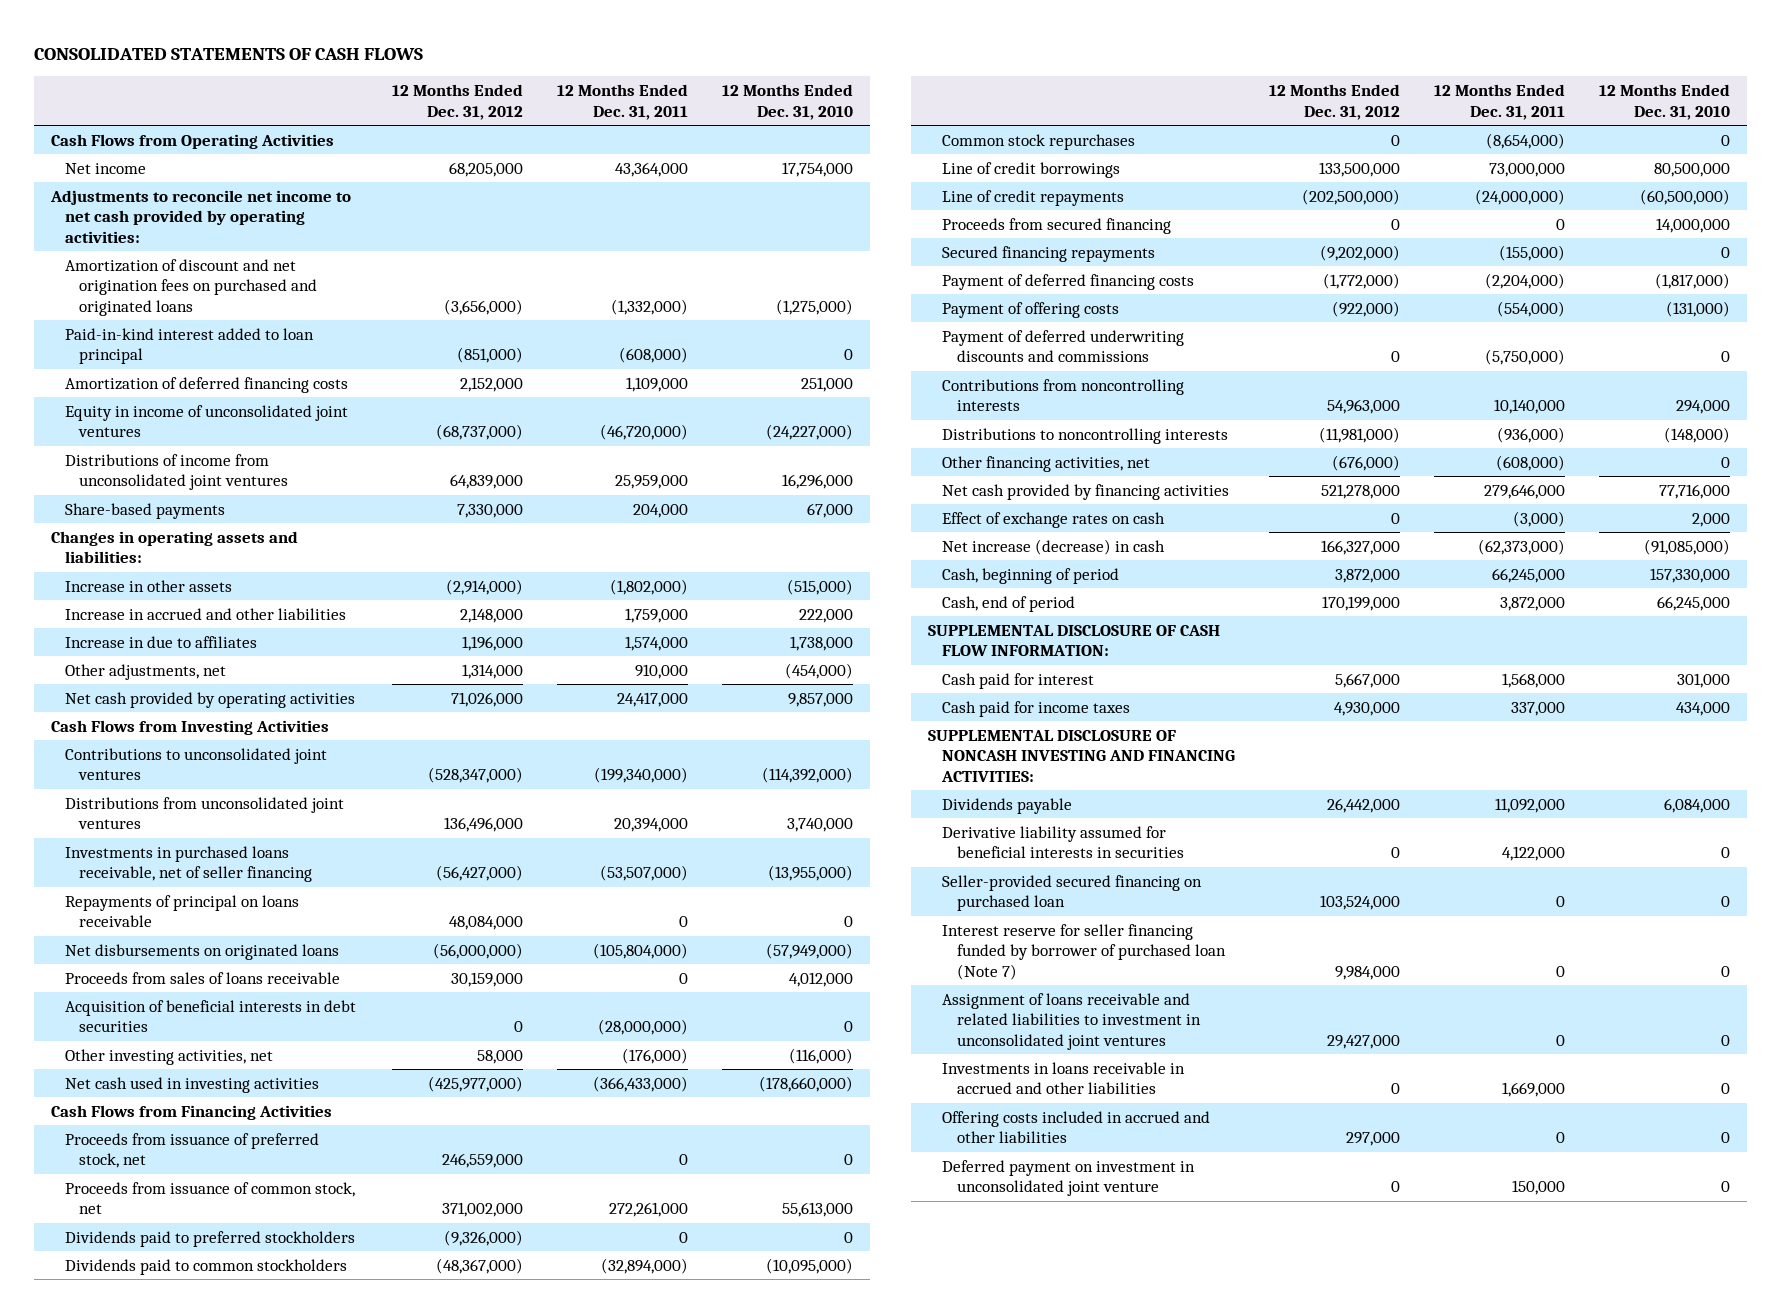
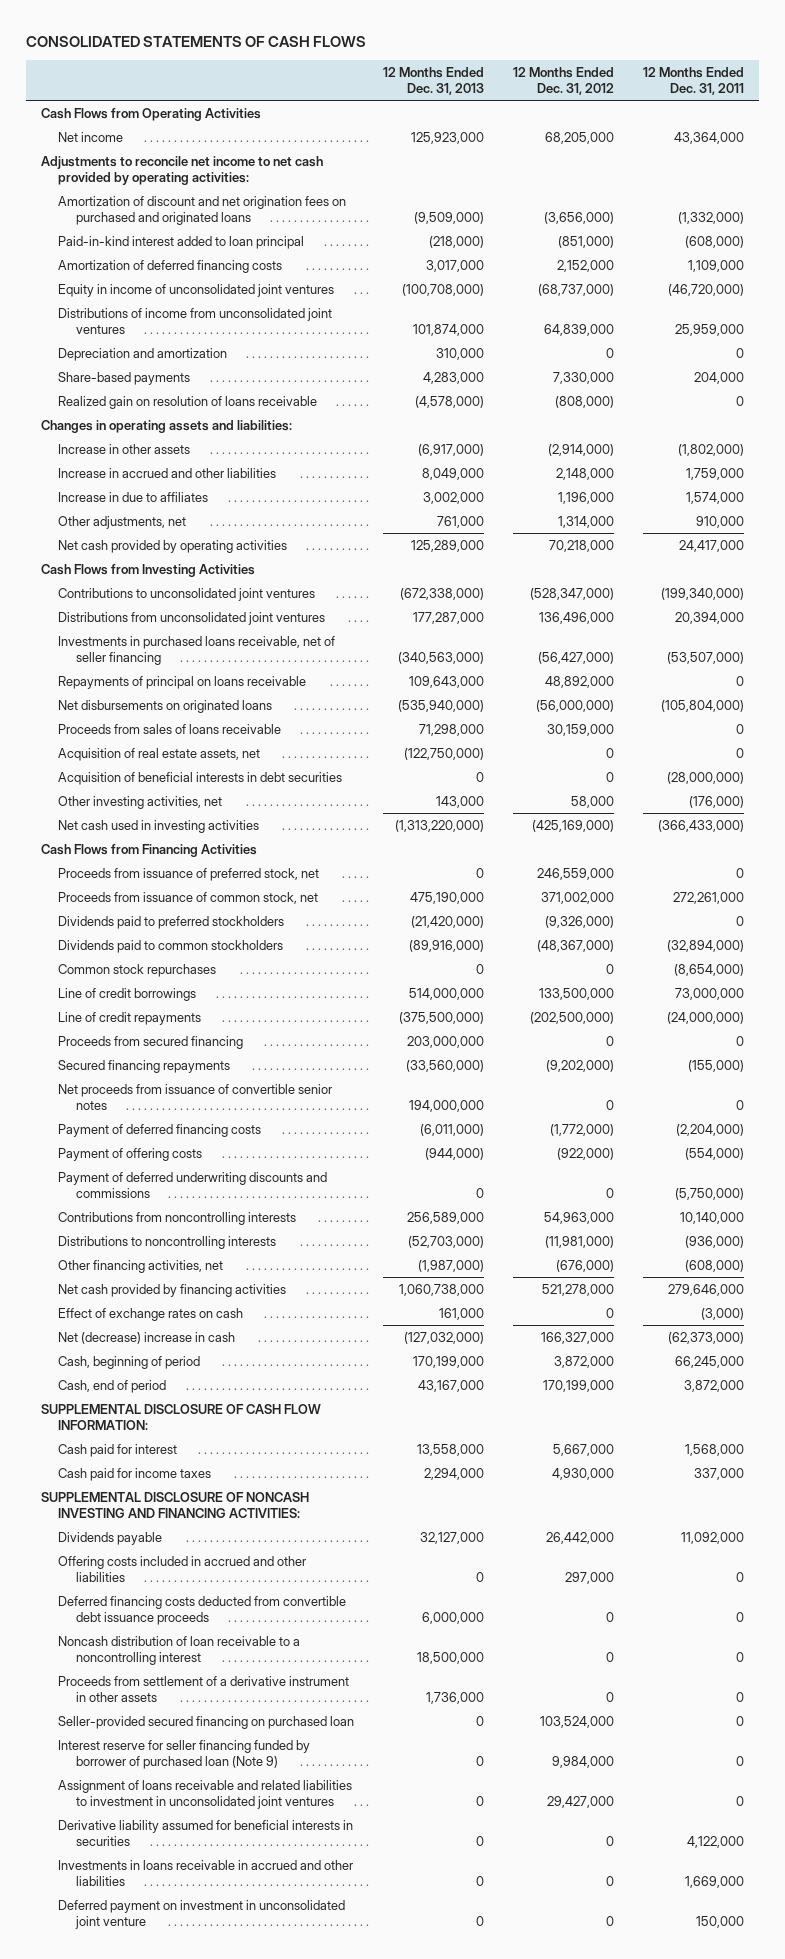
[721,84,853,120] 12 Months Ended Dec. 31, 2010 -> none
none -> [383,66,485,95] 12 Months Ended Dec. 31, 2013
none -> [58,347,228,361] Depreciation and amortization
none -> [58,395,318,409] Realized gain on resolution of loans receivable
[450,691,523,707] 71,026,000 -> [549,539,615,552] 70,218,000
[448,916,523,931] 48,084,000 -> [545,675,615,688] 48,892,000
none -> [58,747,261,761] Acquisition of real estate assets, net
[427,1075,523,1092] (425,977,000) -> [532,819,615,832] (425,169,000)
none -> [58,1083,333,1110] Net proceeds from issuance of convertible senior notes
[942,538,1166,555] Net increase (decrease) in cash -> [58,1331,236,1344] Net (decrease) increase in cash
[942,1110,1211,1144] Offering costs included in accrued and other liabilities -> [58,1555,307,1582] Offering costs included in accrued and other liabilities
none -> [58,1595,347,1625] Deferred financing costs deducted from convertible debt issuance proceeds
none -> [58,1635,301,1665] Noncash distribution of loan receivable to a noncontrolling interest
none -> [58,1675,350,1702] Proceeds from settlement of a derivative instrument in other assets
[942,923,1226,980] Interest reserve for seller financing funded by borrower of purchased loan (Note 7) -> [58,1739,311,1769] Interest reserve for seller financing funded by borrower of purchased loan (Note 9)
[942,825,1184,859] Derivative liability assumed for beneficial interests in securities -> [58,1819,354,1846] Derivative liability assumed for beneficial interests in securities

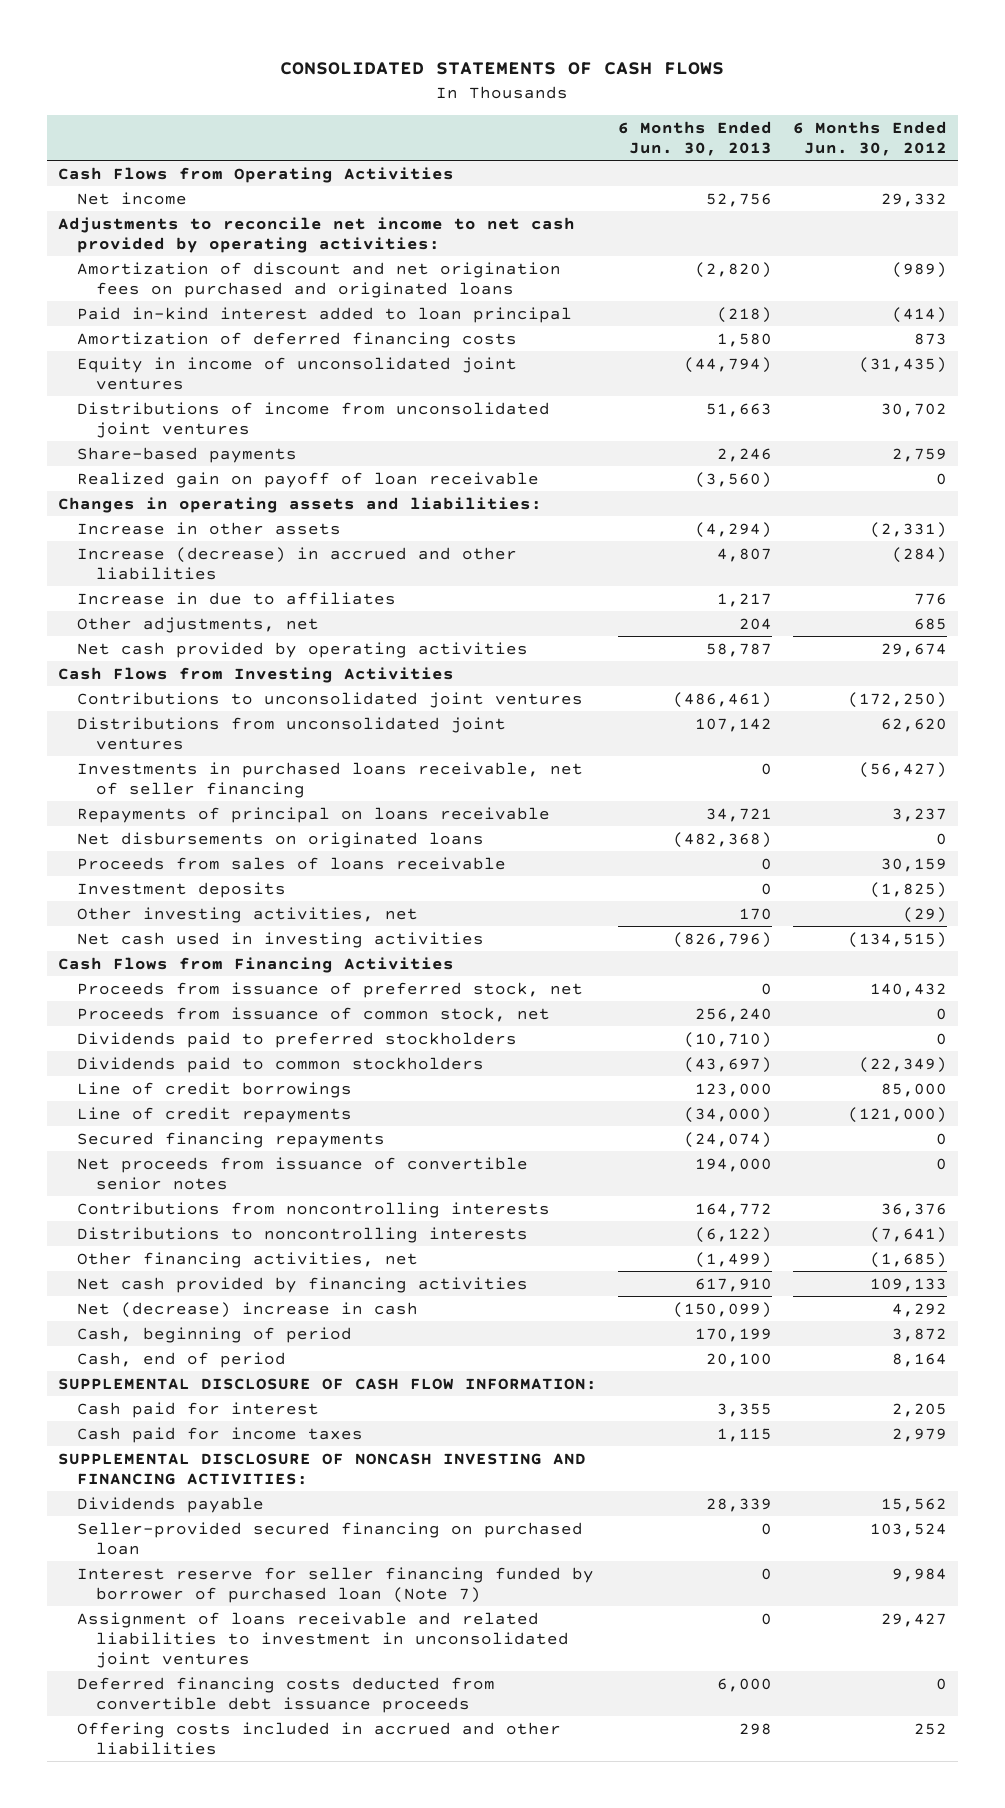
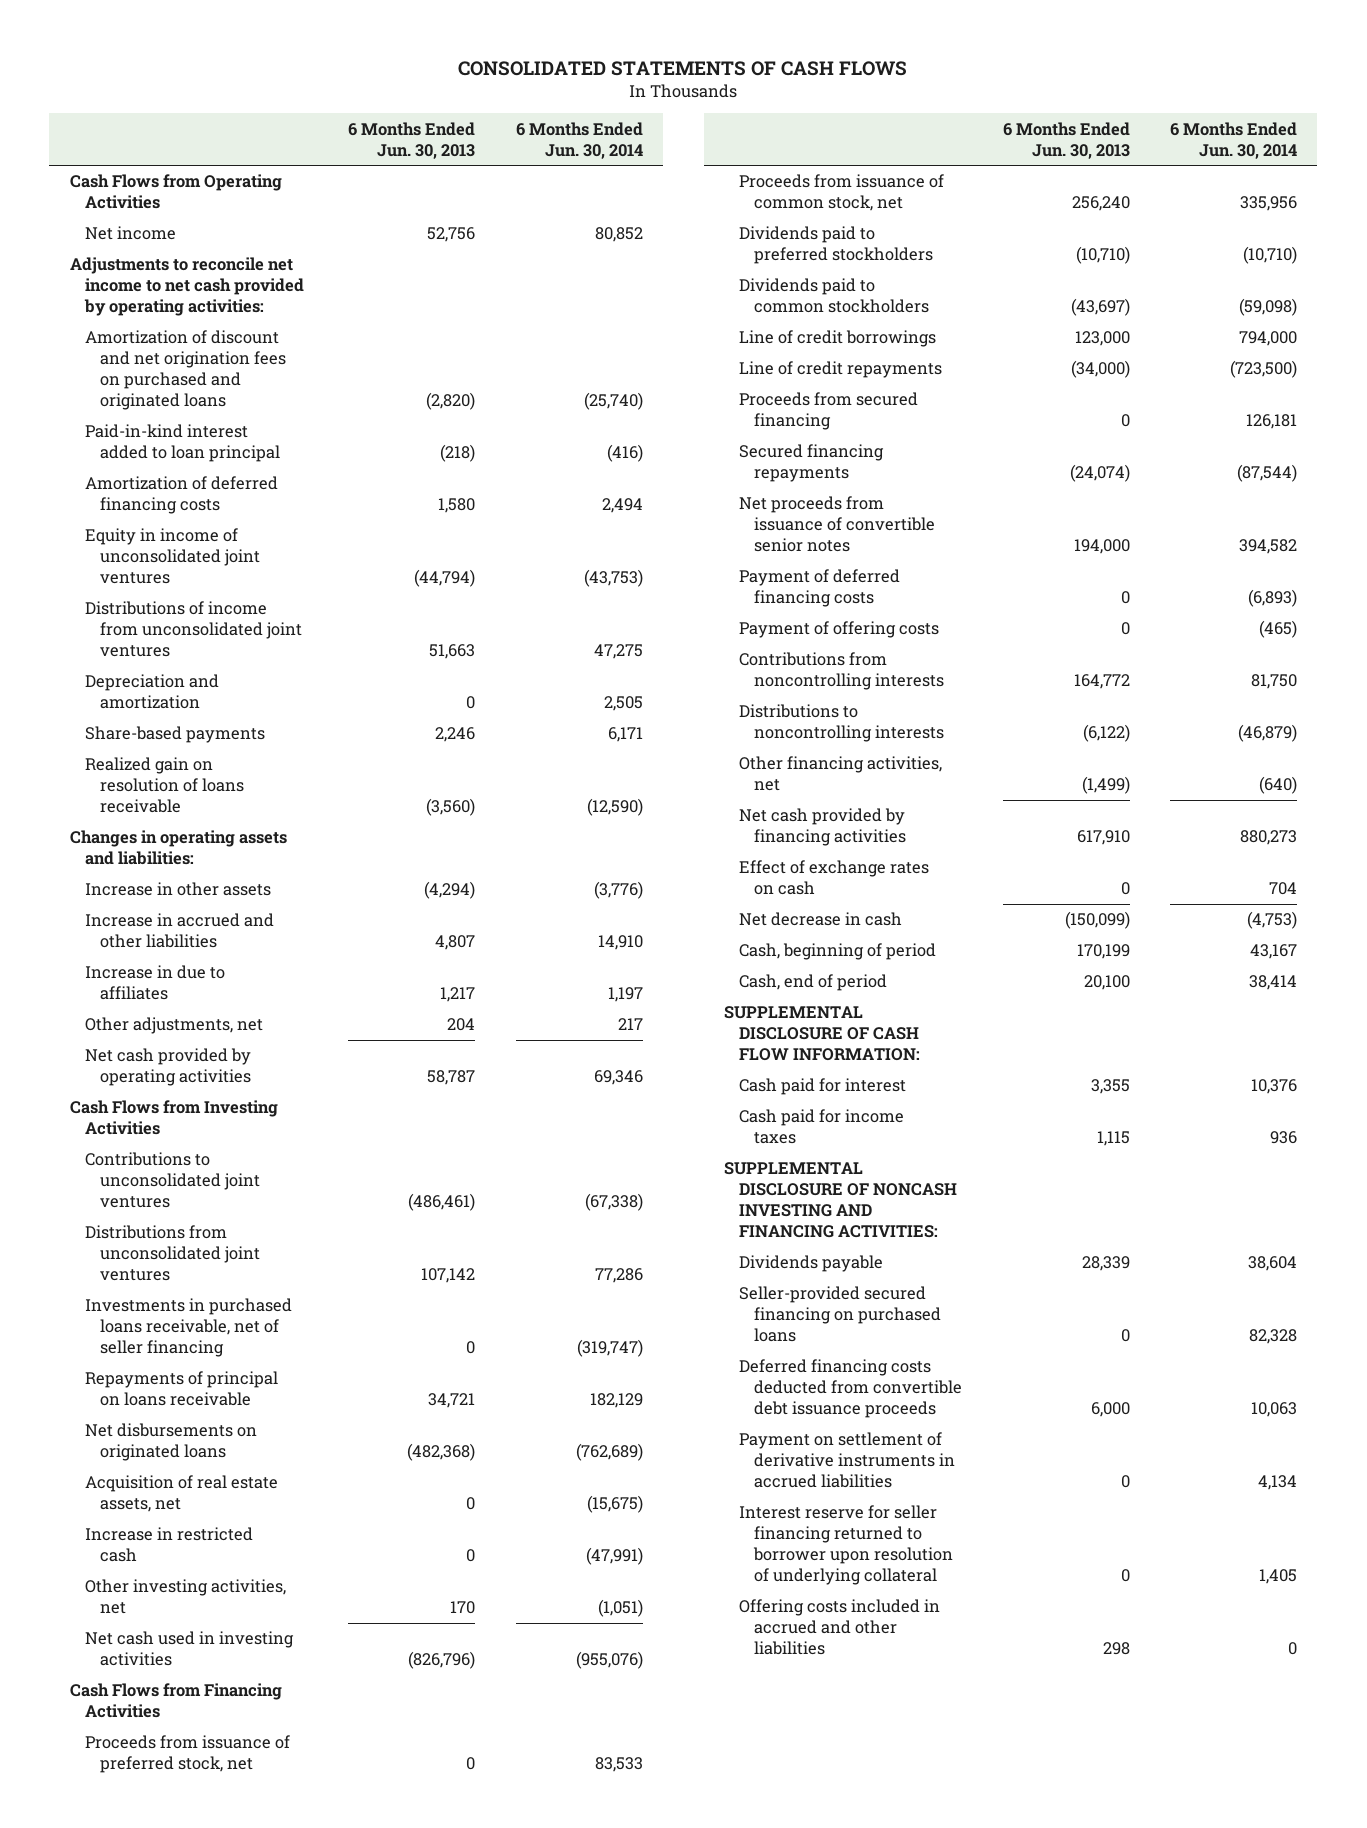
[793,120,948,157] 6 Months Ended Jun. 30, 2012 -> none
none -> [515,121,643,159] 6 Months Ended Jun. 30, 2014
[76,306,572,323] Paid in-kind interest added to loan principal -> [84,424,280,463] Paid-in-kind interest added to loan principal
none -> [84,674,219,710] Depreciation and amortization
[76,471,539,488] Realized gain on payoff of loan receivable -> [84,757,244,814] Realized gain on resolution of loans receivable
[76,546,517,580] Increase (decrease) in accrued and other liabilities -> [84,913,274,949] Increase in accrued and other liabilities
[76,856,506,870] Proceeds from sales of loans receivable -> none
[76,881,286,898] Investment deposits -> none
none -> [84,1475,278,1513] Acquisition of real estate assets, net
none -> [84,1527,253,1563] Increase in restricted cash
none -> [739,392,919,431] Proceeds from secured financing
none -> [739,569,901,608] Payment of deferred financing costs
none -> [739,621,940,639] Payment of offering costs
none -> [739,860,930,896] Effect of exchange rates on cash
[76,1301,418,1318] Net (decrease) increase in cash -> [739,912,903,927] Net decrease in cash
[76,1566,594,1603] Interest reserve for seller financing funded by borrower of purchased loan (Note 7) -> none
[76,1611,569,1669] Assignment of loans receivable and related liabilities to investment in unconsolidated joint ventures -> none
[76,1521,583,1555] Seller-provided secured financing on purchased loan -> [739,1286,942,1343] Seller-provided secured financing on purchased loans
none -> [739,1432,956,1489] Payment on settlement of derivative instruments in accrued liabilities
none -> [739,1505,954,1586] Interest reserve for seller financing returned to borrower upon resolution of underlying collateral

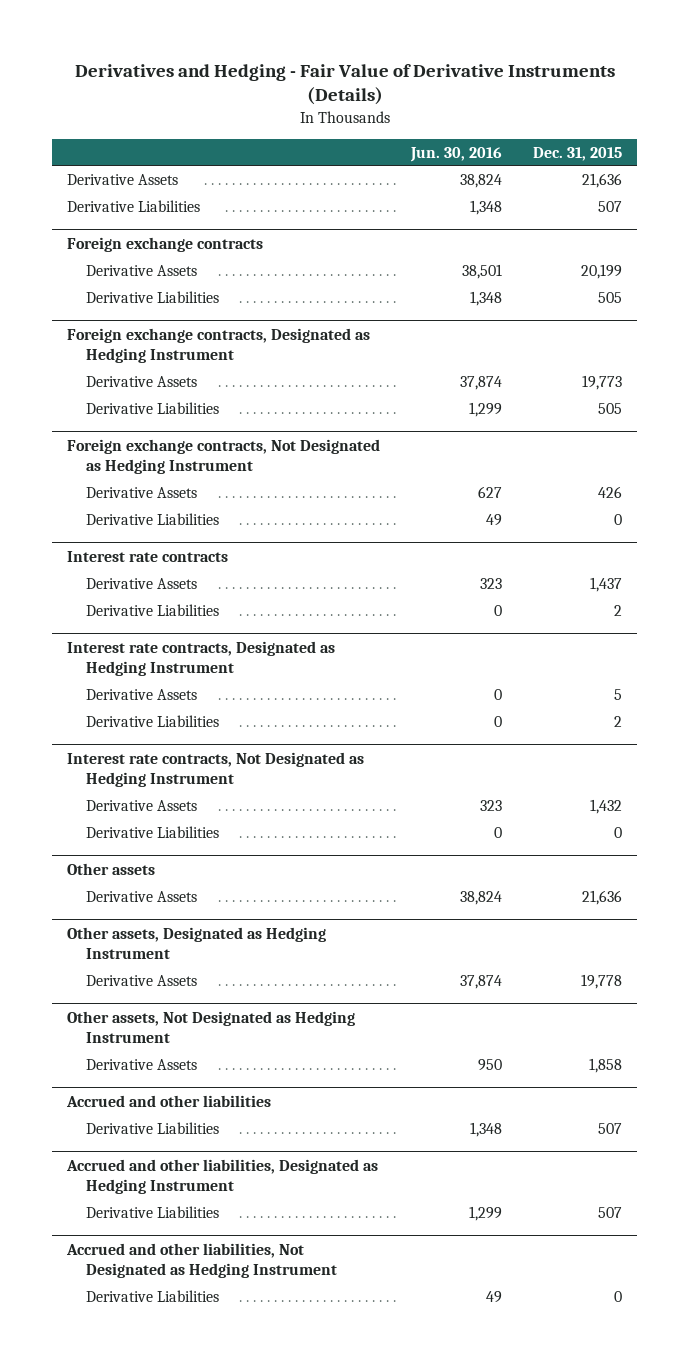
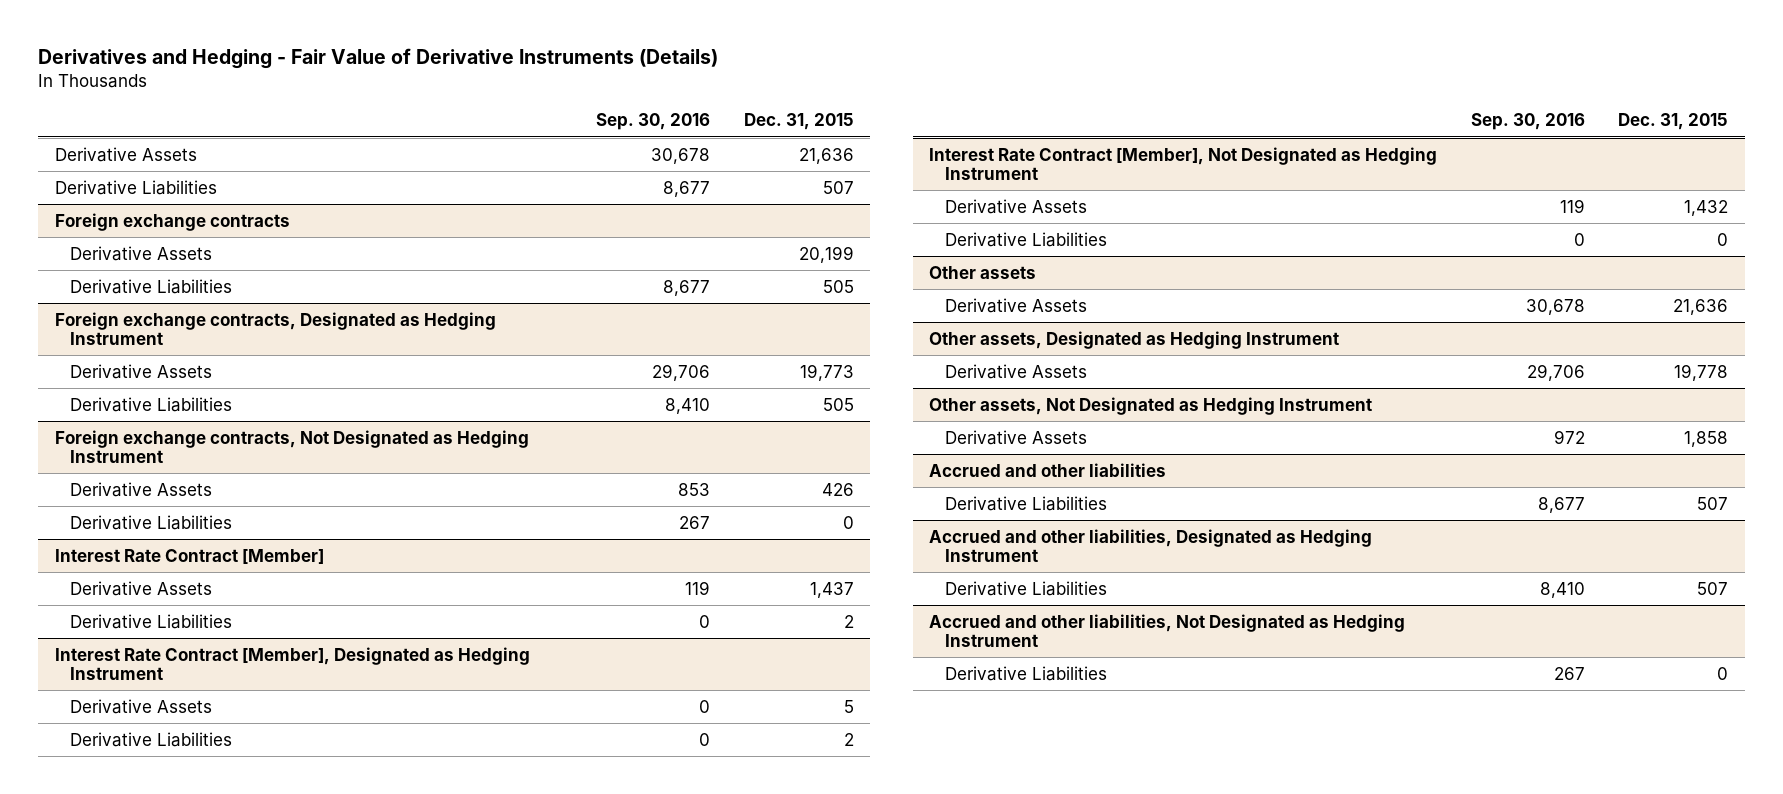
[410,146,503,162] Jun. 30, 2016 -> none
none -> [596,113,711,131] Sep. 30, 2016
[67,550,229,562] Interest rate contracts -> [54,548,324,564] Interest Rate Contract [Member]
[67,640,336,676] Interest rate contracts, Designated as Hedging Instrument -> [54,646,530,681] Interest Rate Contract [Member], Designated as Hedging Instrument
[67,751,365,787] Interest rate contracts, Not Designated as Hedging Instrument -> [929,146,1438,181] Interest Rate Contract [Member], Not Designated as Hedging Instrument

